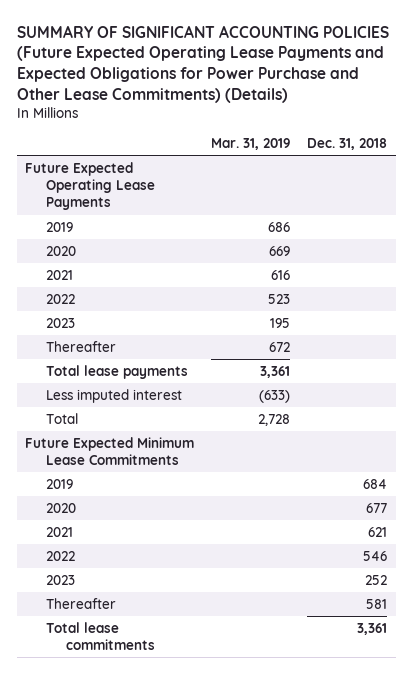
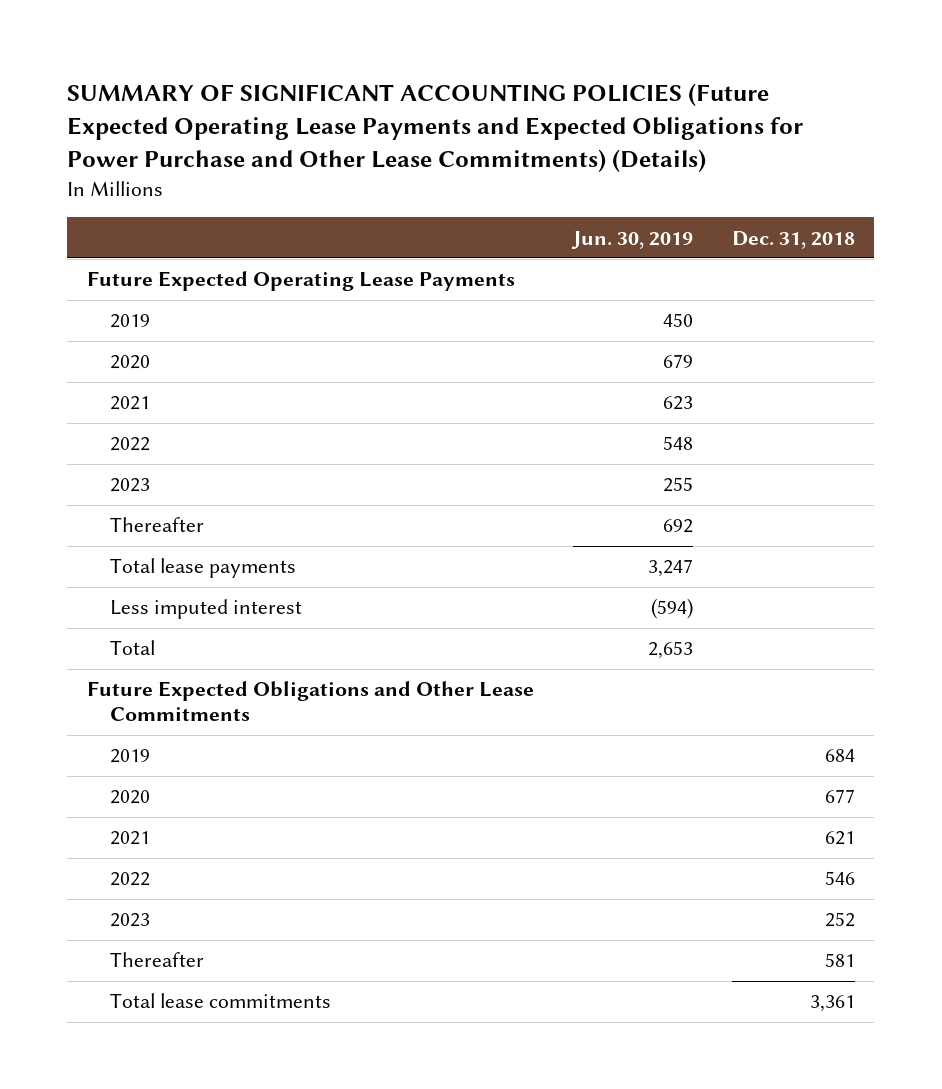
[211,137,291,150] Mar. 31, 2019 -> none
none -> [570,230,693,249] Jun. 30, 2019
[25,436,195,466] Future Expected Minimum Lease Commitments -> [86,681,534,722] Future Expected Obligations and Other Lease Commitments

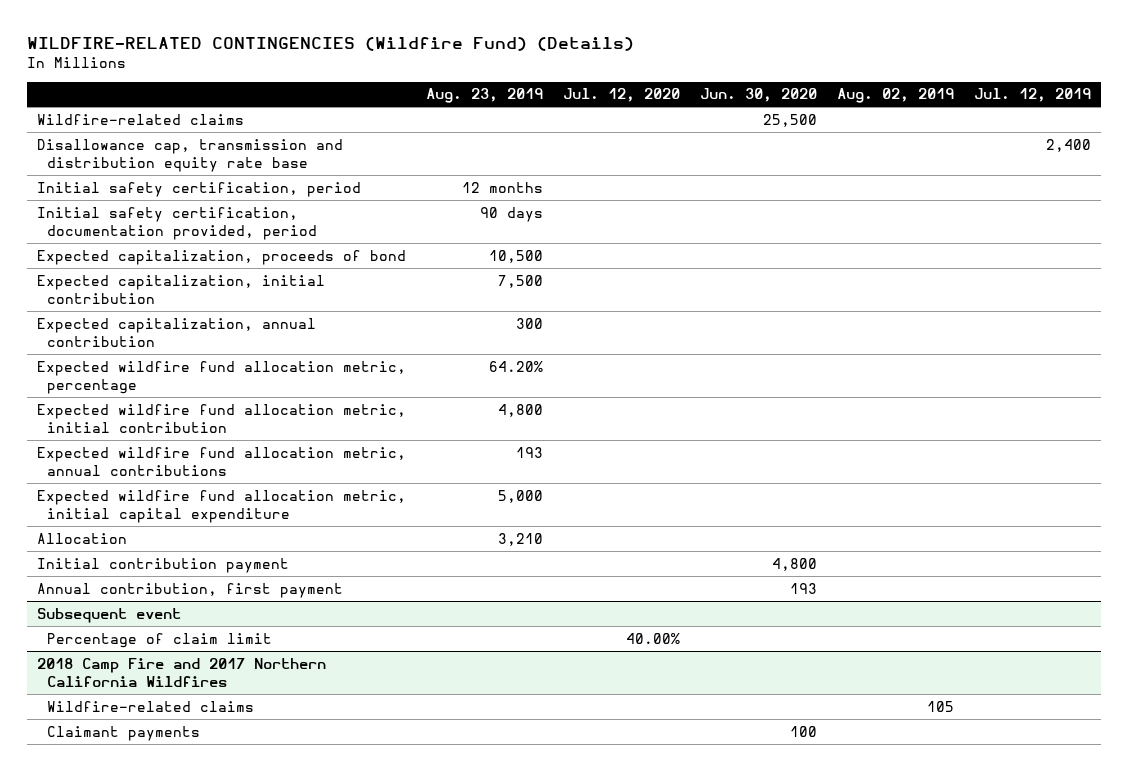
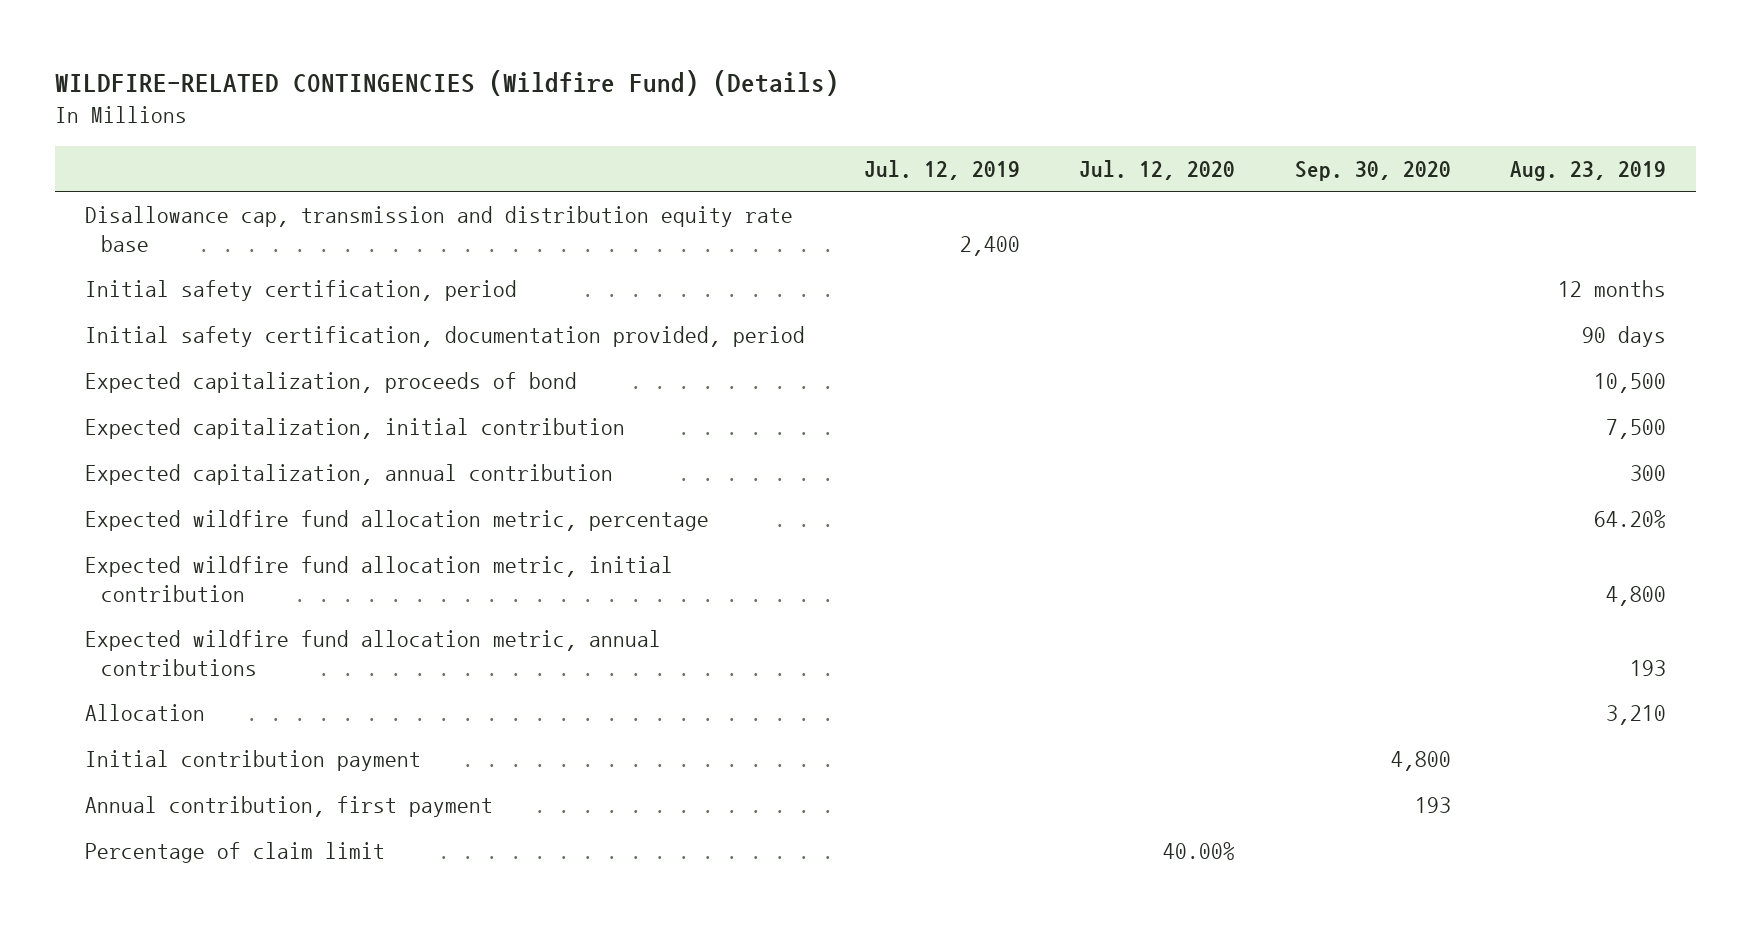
[699,88,817,103] Jun. 30, 2020 -> none
[836,88,954,104] Aug. 02, 2019 -> none
none -> [1294,160,1451,181] Sep. 30, 2020
[36,113,244,125] Wildfire-related claims -> none
[36,489,406,523] Expected wildfire fund allocation metric, initial capital expenditure -> none
[36,607,181,623] Subsequent event -> none
[47,632,273,648] Percentage of claim limit -> none
[36,657,326,687] 2018 Camp Fire and 2017 Northern California Wildfires -> none
[47,700,255,712] Wildfire-related claims -> none
[47,725,201,741] Claimant payments -> none
none -> [84,842,385,864] Percentage of claim limit

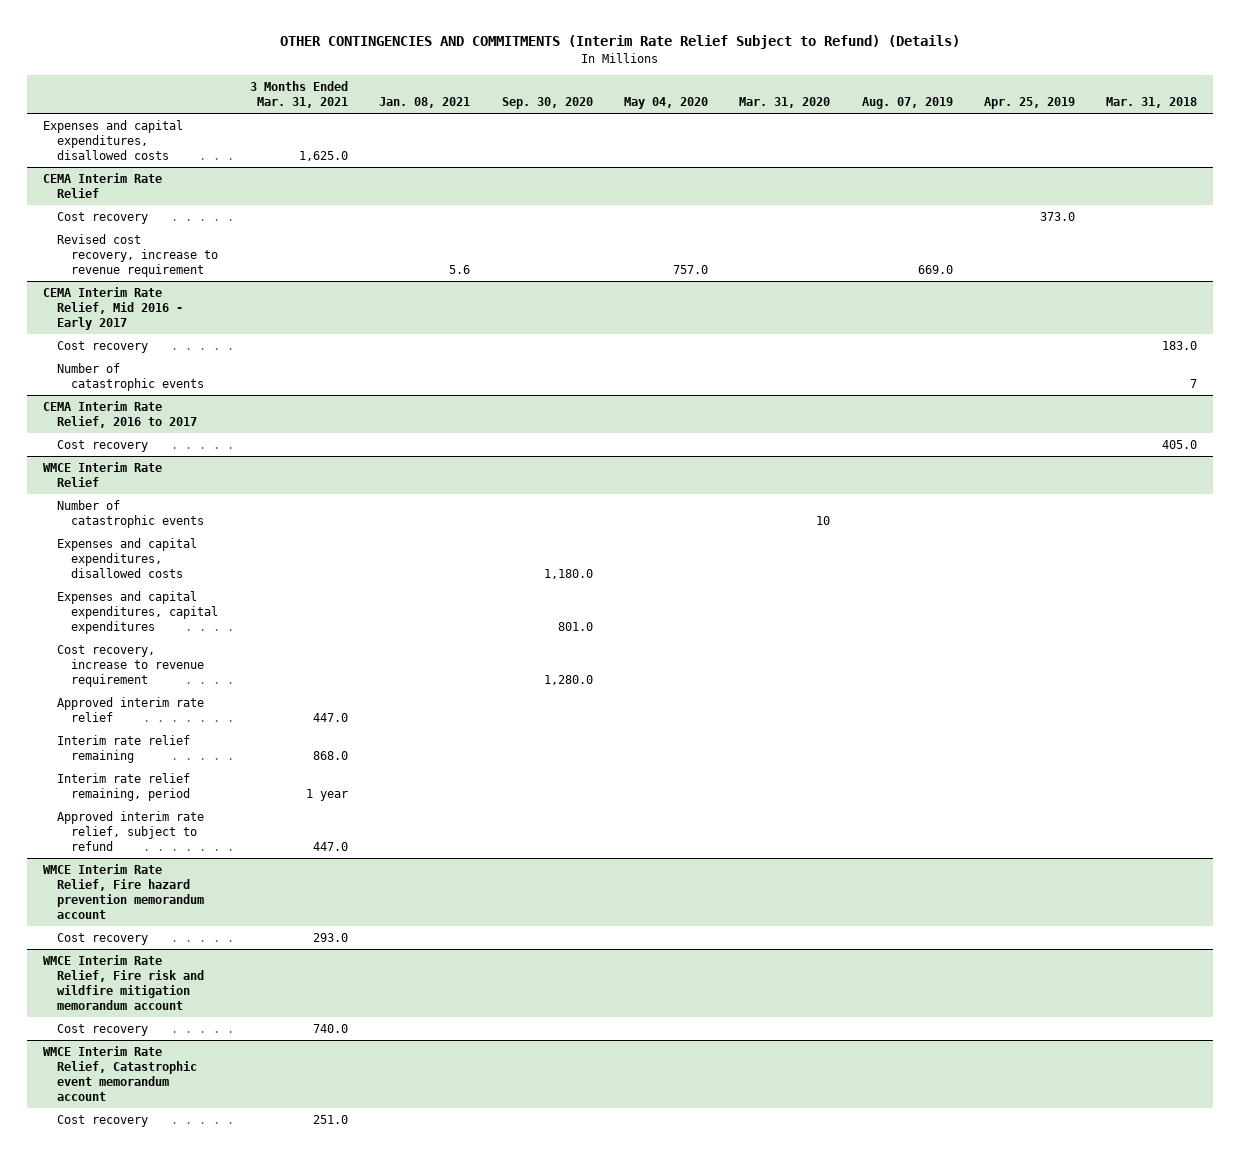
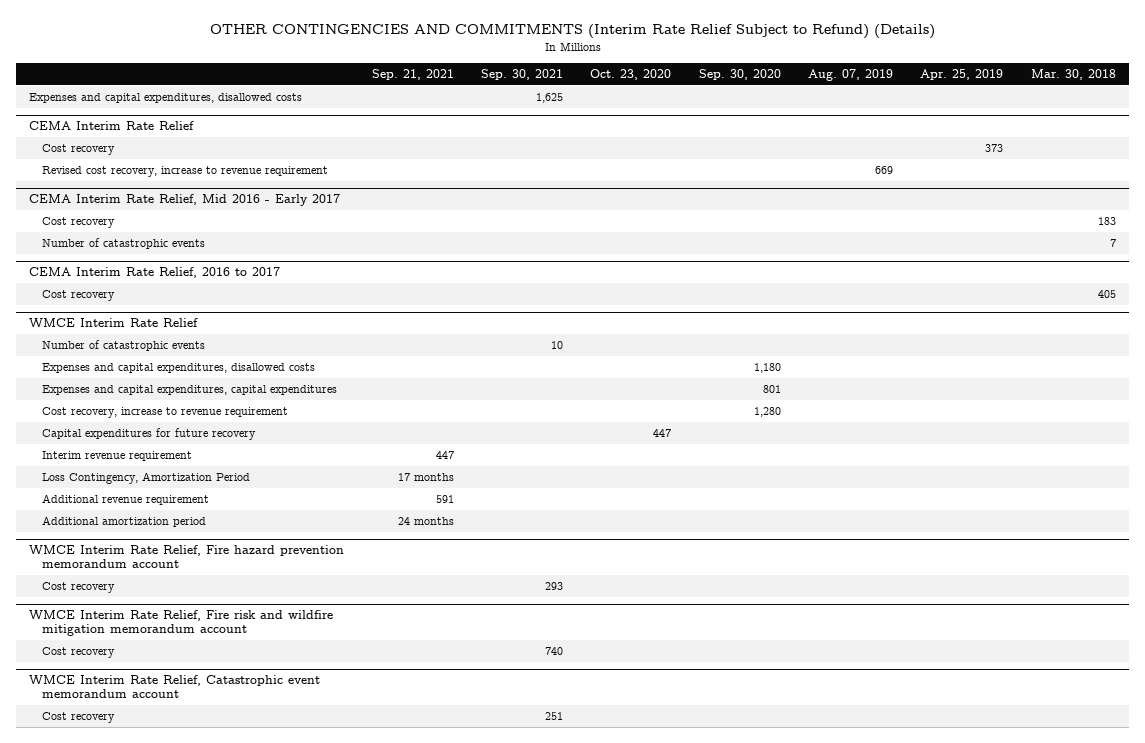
[249,81,348,109] 3 Months Ended Mar. 31, 2021 -> none
[379,97,471,109] Jan. 08, 2021 -> none
[623,97,708,110] May 04, 2020 -> none
[739,97,831,109] Mar. 31, 2020 -> none
[1106,97,1198,109] Mar. 31, 2018 -> none
none -> [371,68,454,80] Sep. 21, 2021
none -> [481,68,564,80] Sep. 30, 2021
none -> [590,68,672,80] Oct. 23, 2020
none -> [1030,68,1116,80] Mar. 30, 2018
[1039,212,1075,222] 373.0 -> [985,144,1004,153] 373
[917,264,953,274] 669.0 -> [874,166,893,175] 669
[57,697,205,722] Approved interim rate relief -> none
[57,735,191,763] Interim rate relief remaining -> none
[57,773,191,801] Interim rate relief remaining, period -> none
[57,811,205,851] Approved interim rate relief, subject to refund -> none
[543,568,593,579] 1,180.0 -> [753,363,781,374] 1,180
[557,621,593,631] 801.0 -> [762,385,781,394] 801
[543,674,593,685] 1,280.0 -> [753,407,781,418] 1,280
none -> [42,428,257,441] Capital expenditures for future recovery
none -> [42,451,193,462] Interim revenue requirement
none -> [42,472,251,485] Loss Contingency, Amortization Period
none -> [42,494,210,506] Additional revenue requirement
none -> [42,516,207,528] Additional amortization period

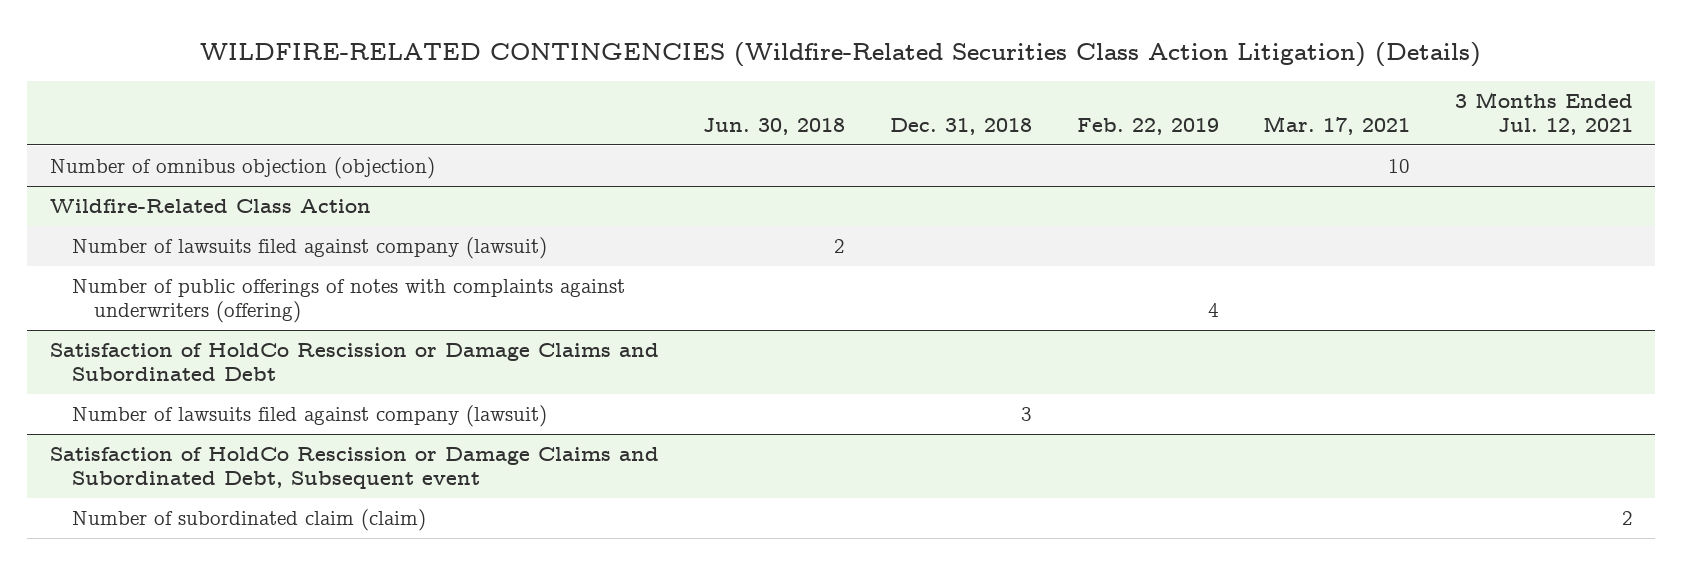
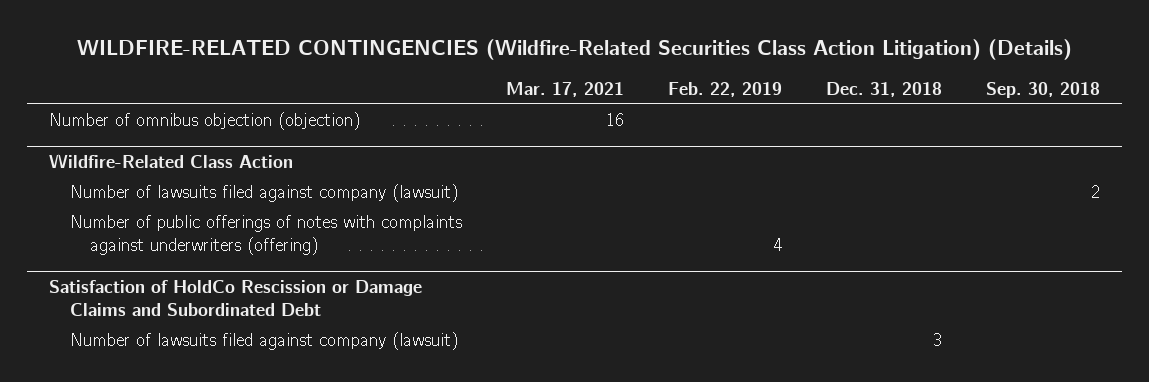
[703,118,846,136] Jun. 30, 2018 -> none
[1455,91,1634,136] 3 Months Ended Jul. 12, 2021 -> none
none -> [985,81,1100,98] Sep. 30, 2018
[1388,159,1411,174] 10 -> [605,113,624,127] 16
[49,447,659,490] Satisfaction of HoldCo Rescission or Damage Claims and Subordinated Debt, Subsequent event -> none
[71,509,426,532] Number of subordinated claim (claim) -> none

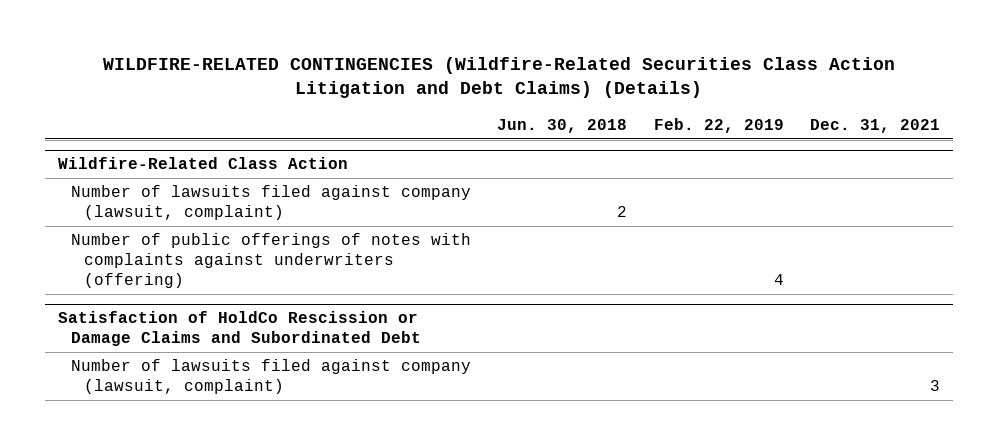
[76,39,1072,61] WILDFIRE-RELATED CONTINGENCIES (Wildfire-Related Securities Class Action Litigation) (Details) -> [103,56,896,99] WILDFIRE-RELATED CONTINGENCIES (Wildfire-Related Securities Class Action Litigation and Debt Claims) (Details)
[505,81,624,97] Mar. 17, 2021 -> none
[825,81,942,97] Dec. 31, 2018 -> none
[985,81,1100,98] Sep. 30, 2018 -> none
none -> [497,118,628,133] Jun. 30, 2018
none -> [809,118,940,133] Dec. 31, 2021
[49,112,361,131] Number of omnibus objection (objection) -> none
[69,184,458,203] Number of lawsuits filed against company (lawsuit) -> [71,185,472,221] Number of lawsuits filed against company (lawsuit, complaint)
[69,332,458,351] Number of lawsuits filed against company (lawsuit) -> [71,359,472,395] Number of lawsuits filed against company (lawsuit, complaint)

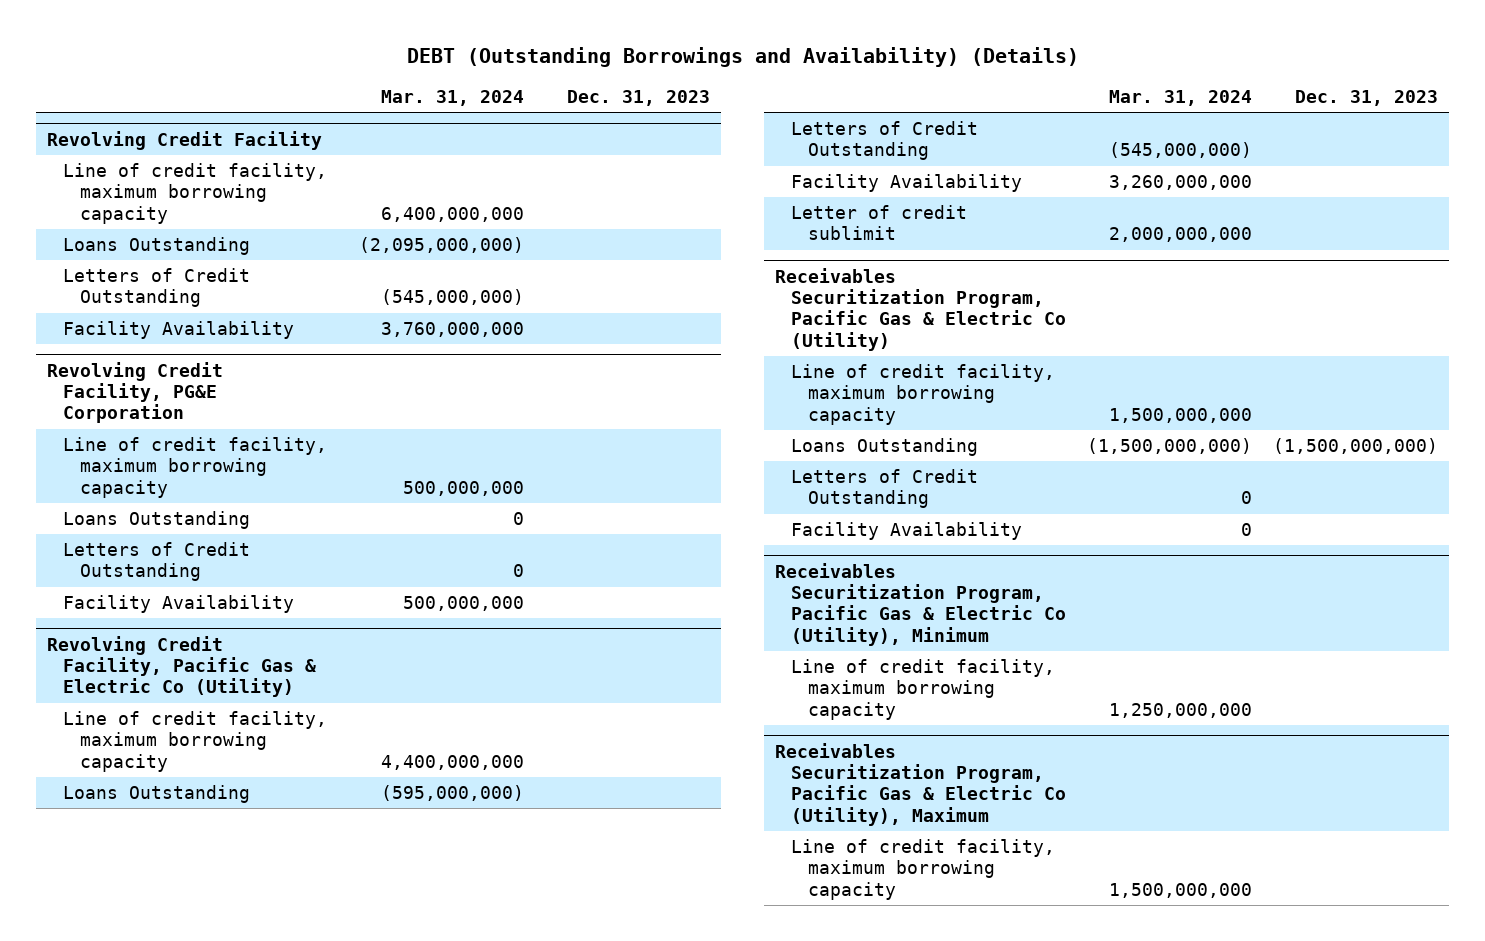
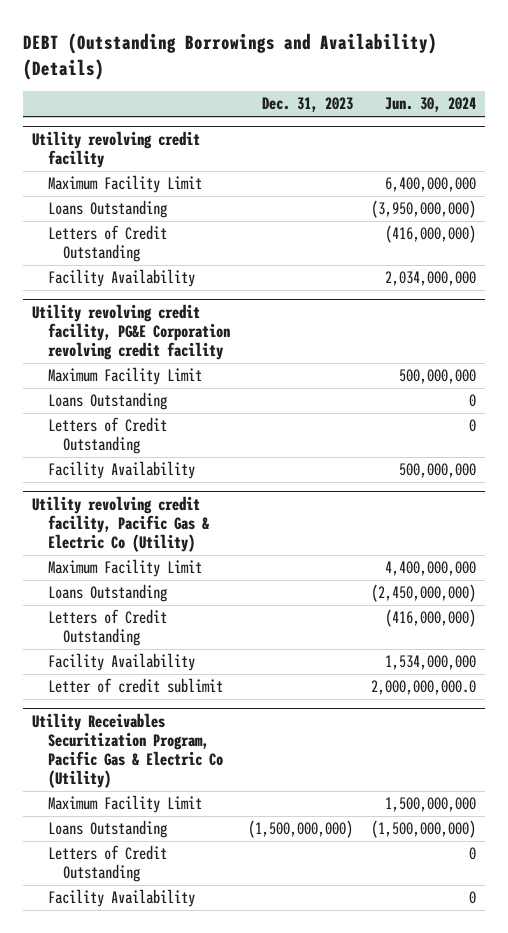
[381,89,525,106] Mar. 31, 2024 -> none
none -> [384,97,476,113] Jun. 30, 2024
[46,130,322,150] Revolving Credit Facility -> [32,130,201,168] Utility revolving credit facility
[63,163,328,224] Line of credit facility, maximum borrowing capacity -> [47,175,202,194] Maximum Facility Limit
[46,361,223,424] Revolving Credit Facility, PG&E Corporation -> [32,303,230,361] Utility revolving credit facility, PG&E Corporation revolving credit facility
[63,437,328,498] Line of credit facility, maximum borrowing capacity -> [47,367,202,386] Maximum Facility Limit
[46,635,317,698] Revolving Credit Facility, Pacific Gas & Electric Co (Utility) -> [32,495,209,553] Utility revolving credit facility, Pacific Gas & Electric Co (Utility)
[63,711,328,772] Line of credit facility, maximum borrowing capacity -> [47,559,202,578] Maximum Facility Limit
[774,267,1067,351] Receivables Securitization Program, Pacific Gas & Electric Co (Utility) -> [32,712,223,789] Utility Receivables Securitization Program, Pacific Gas & Electric Co (Utility)
[791,364,1056,425] Line of credit facility, maximum borrowing capacity -> [47,795,202,814] Maximum Facility Limit
[774,562,1067,646] Receivables Securitization Program, Pacific Gas & Electric Co (Utility), Minimum -> none
[791,659,1056,720] Line of credit facility, maximum borrowing capacity -> none
[774,742,1067,826] Receivables Securitization Program, Pacific Gas & Electric Co (Utility), Maximum -> none
[791,839,1056,900] Line of credit facility, maximum borrowing capacity -> none

